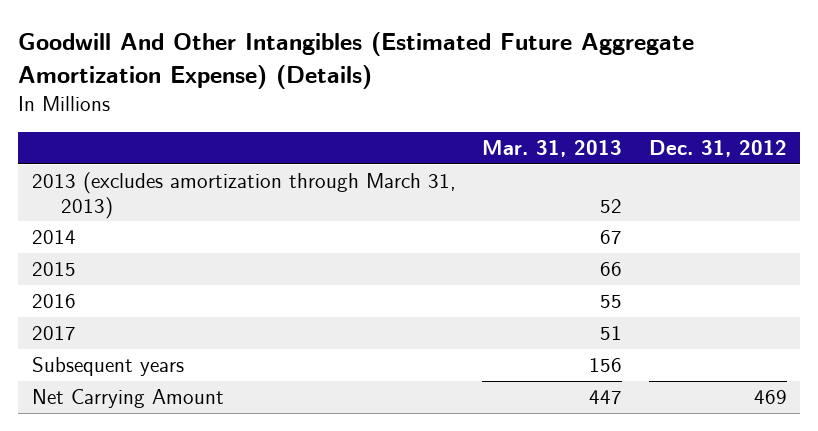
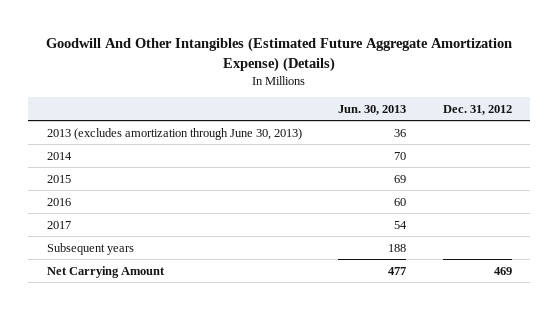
[482,139,623,157] Mar. 31, 2013 -> none
none -> [338,104,407,115] Jun. 30, 2013
[31,172,456,219] 2013 (excludes amortization through March 31, 2013) -> [46,127,302,140] 2013 (excludes amortization through June 30, 2013)

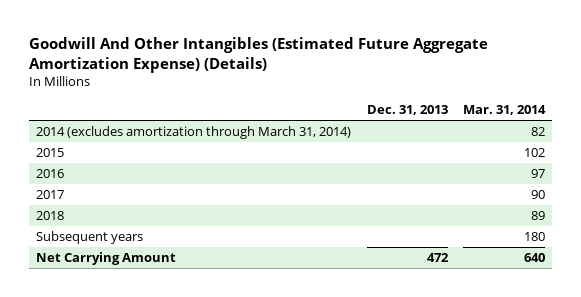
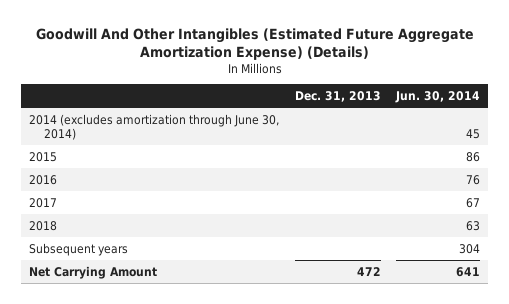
[462,105,546,116] Mar. 31, 2014 -> none
none -> [395,91,481,104] Jun. 30, 2014
[36,126,352,140] 2014 (excludes amortization through March 31, 2014) -> [28,113,279,140] 2014 (excludes amortization through June 30, 2014)

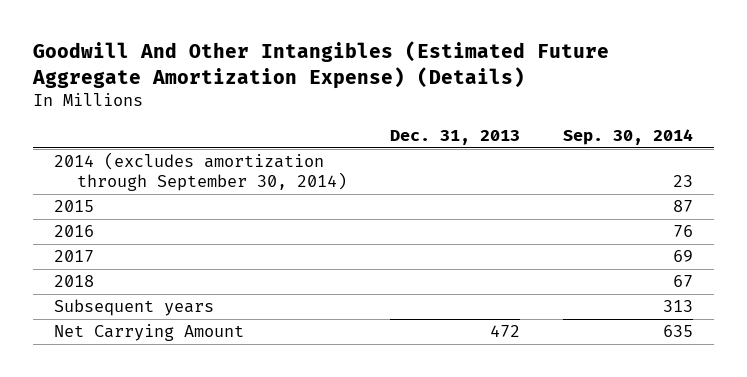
[395,91,481,104] Jun. 30, 2014 -> none
none -> [562,128,693,145] Sep. 30, 2014
[28,113,279,140] 2014 (excludes amortization through June 30, 2014) -> [54,152,348,192] 2014 (excludes amortization through September 30, 2014)

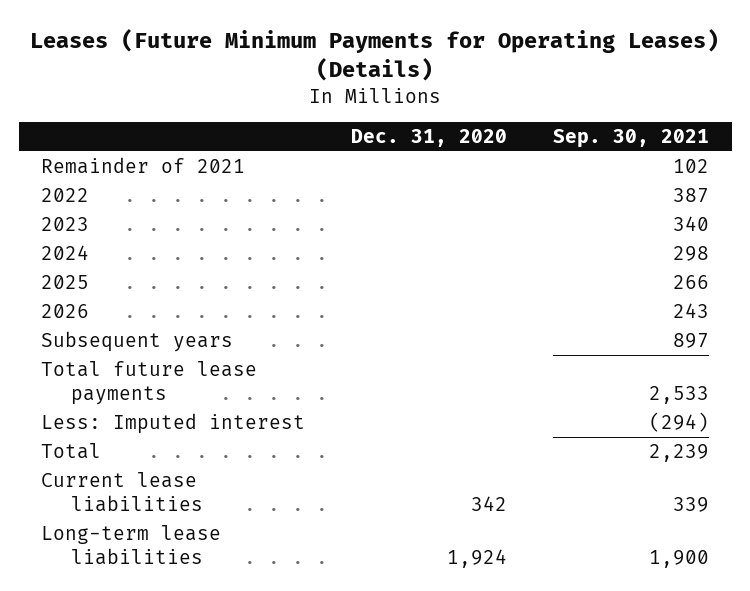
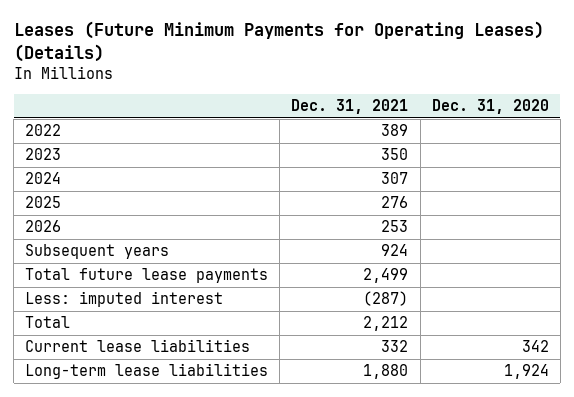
[552,128,709,148] Sep. 30, 2021 -> none
none -> [291,99,409,115] Dec. 31, 2021
[41,157,246,175] Remainder of 2021 -> none
[41,413,306,435] Less: Imputed interest -> [25,291,224,308] Less: imputed interest

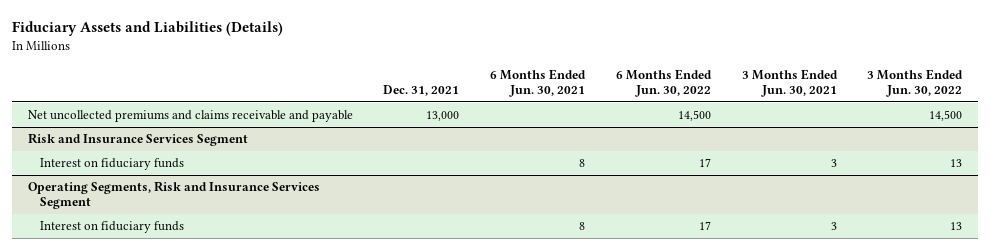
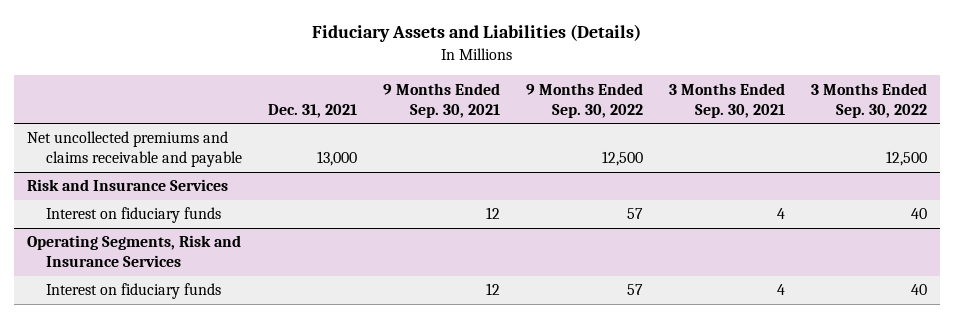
[490,68,587,97] 6 Months Ended Jun. 30, 2021 -> none
[615,68,712,97] 6 Months Ended Jun. 30, 2022 -> none
[741,68,838,97] 3 Months Ended Jun. 30, 2021 -> none
[867,68,964,97] 3 Months Ended Jun. 30, 2022 -> none
none -> [382,82,500,118] 9 Months Ended Sep. 30, 2021
none -> [525,82,643,118] 9 Months Ended Sep. 30, 2022
none -> [668,82,785,118] 3 Months Ended Sep. 30, 2021
none -> [810,82,927,118] 3 Months Ended Sep. 30, 2022
[27,133,248,147] Risk and Insurance Services Segment -> [26,179,228,192] Risk and Insurance Services
[27,181,320,210] Operating Segments, Risk and Insurance Services Segment -> [26,235,241,268] Operating Segments, Risk and Insurance Services

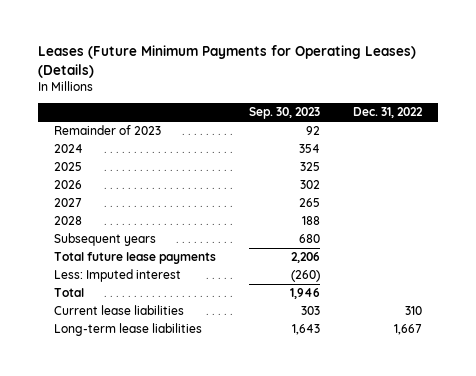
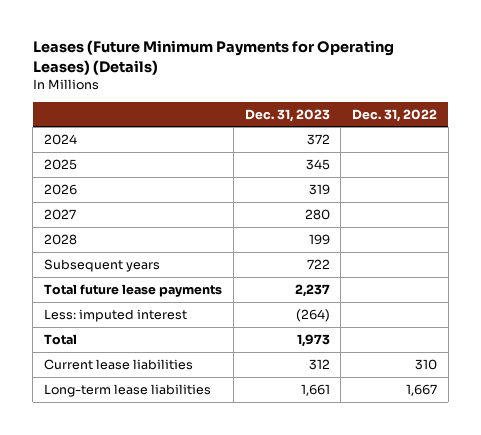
[248,107,320,120] Sep. 30, 2023 -> none
none -> [244,108,330,122] Dec. 31, 2023
[54,125,162,136] Remainder of 2023 -> none
[54,269,182,283] Less: Imputed interest -> [44,309,188,323] Less: imputed interest

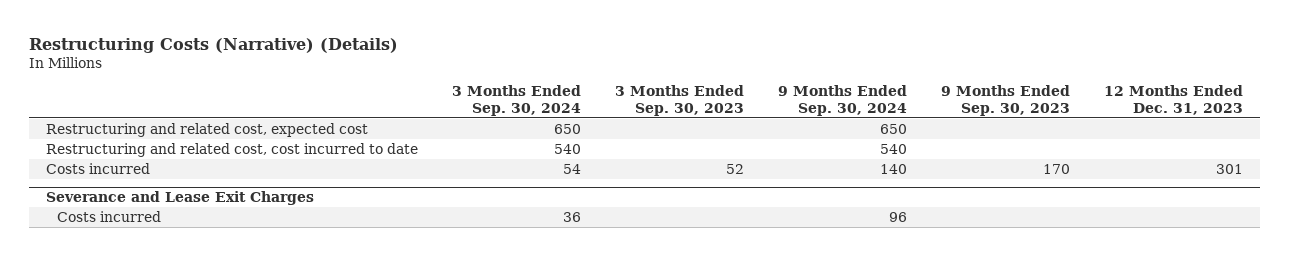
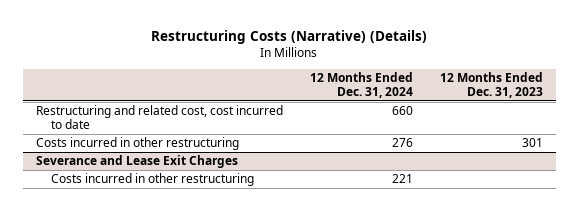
[452,85,582,116] 3 Months Ended Sep. 30, 2024 -> none
[615,85,745,116] 3 Months Ended Sep. 30, 2023 -> none
[778,85,908,116] 9 Months Ended Sep. 30, 2024 -> none
[941,85,1071,116] 9 Months Ended Sep. 30, 2023 -> none
none -> [309,72,413,99] 12 Months Ended Dec. 31, 2024
[46,122,369,137] Restructuring and related cost, expected cost -> none
[46,162,151,174] Costs incurred -> [36,137,240,151] Costs incurred in other restructuring
[57,210,162,222] Costs incurred -> [51,173,255,187] Costs incurred in other restructuring

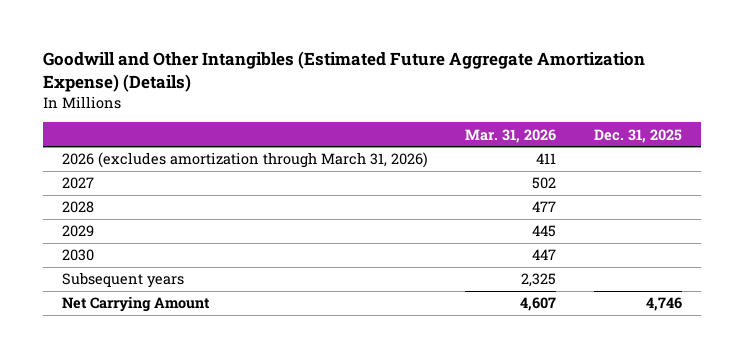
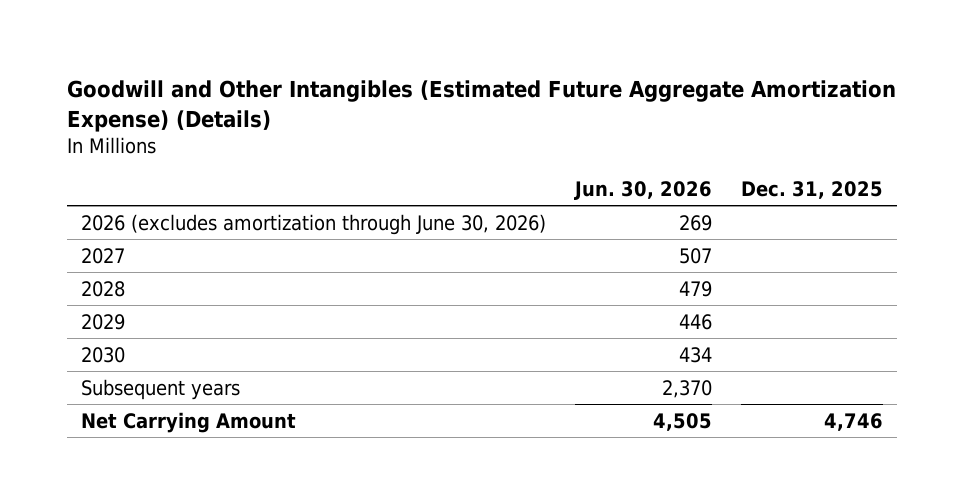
[465,128,557,143] Mar. 31, 2026 -> none
none -> [574,180,713,200] Jun. 30, 2026
[61,152,428,169] 2026 (excludes amortization through March 31, 2026) -> [81,213,547,235] 2026 (excludes amortization through June 30, 2026)

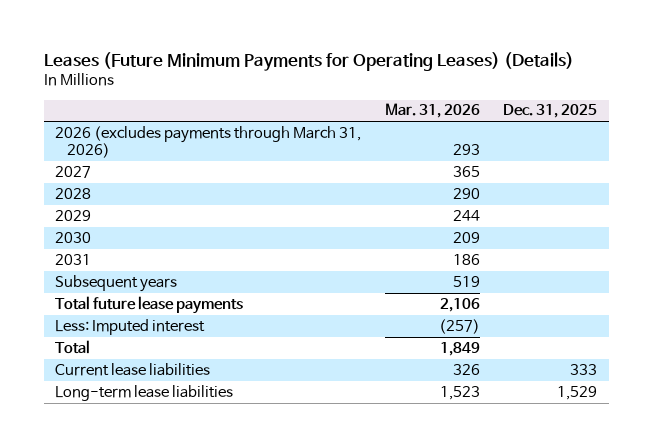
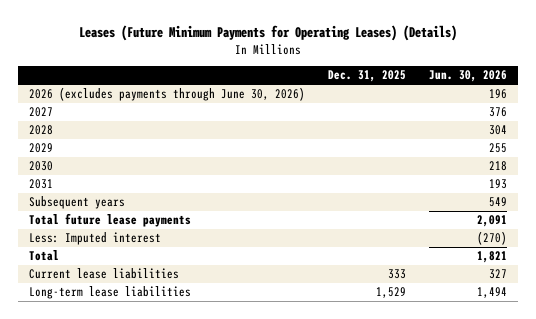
[384,103,480,119] Mar. 31, 2026 -> none
none -> [428,70,507,83] Jun. 30, 2026
[55,125,362,159] 2026 (excludes payments through March 31, 2026) -> [29,87,306,102] 2026 (excludes payments through June 30, 2026)

